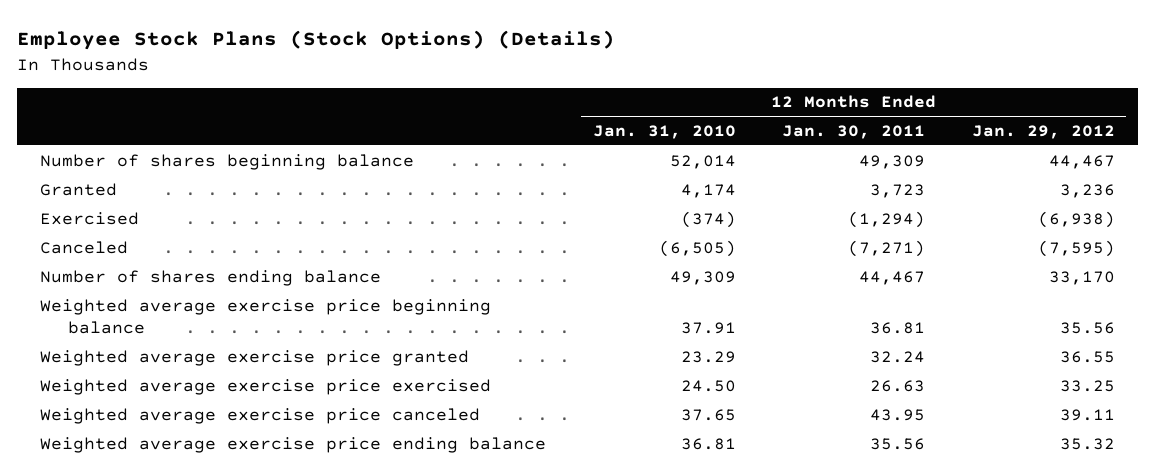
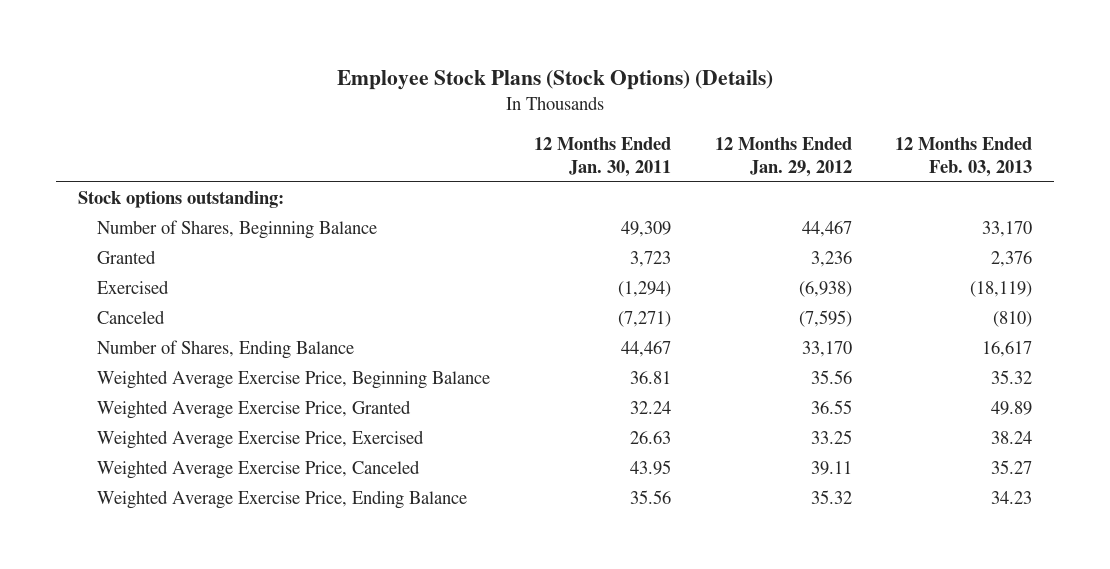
[592,124,736,139] Jan. 31, 2010 -> none
none -> [895,136,1033,178] 12 Months Ended Feb. 03, 2013
none -> [77,190,284,208] Stock options outstanding:
[40,153,415,170] Number of shares beginning balance -> [96,219,377,239] Number of Shares, Beginning Balance
[40,269,382,286] Number of shares ending balance -> [96,339,354,359] Number of Shares, Ending Balance
[40,298,492,335] Weighted average exercise price beginning balance -> [96,369,490,389] Weighted Average Exercise Price, Beginning Balance
[40,349,470,366] Weighted average exercise price granted -> [96,399,411,419] Weighted Average Exercise Price, Granted
[40,378,492,395] Weighted average exercise price exercised -> [96,429,424,449] Weighted Average Exercise Price, Exercised
[40,407,481,424] Weighted average exercise price canceled -> [96,459,420,479] Weighted Average Exercise Price, Canceled
[40,436,547,453] Weighted average exercise price ending balance -> [96,489,467,509] Weighted Average Exercise Price, Ending Balance

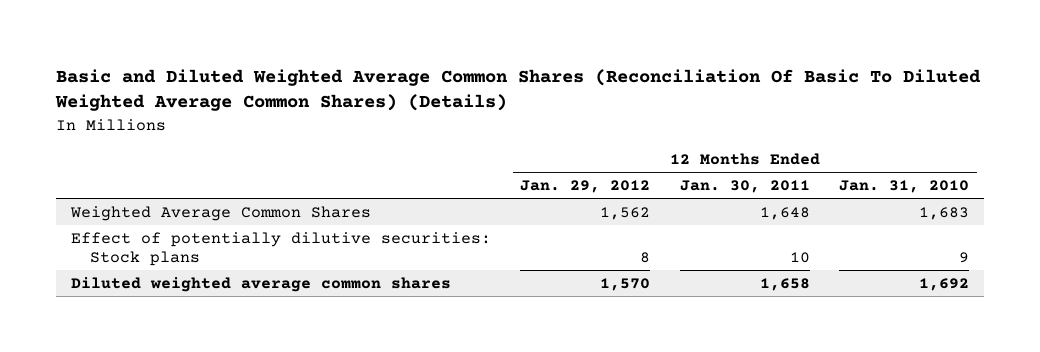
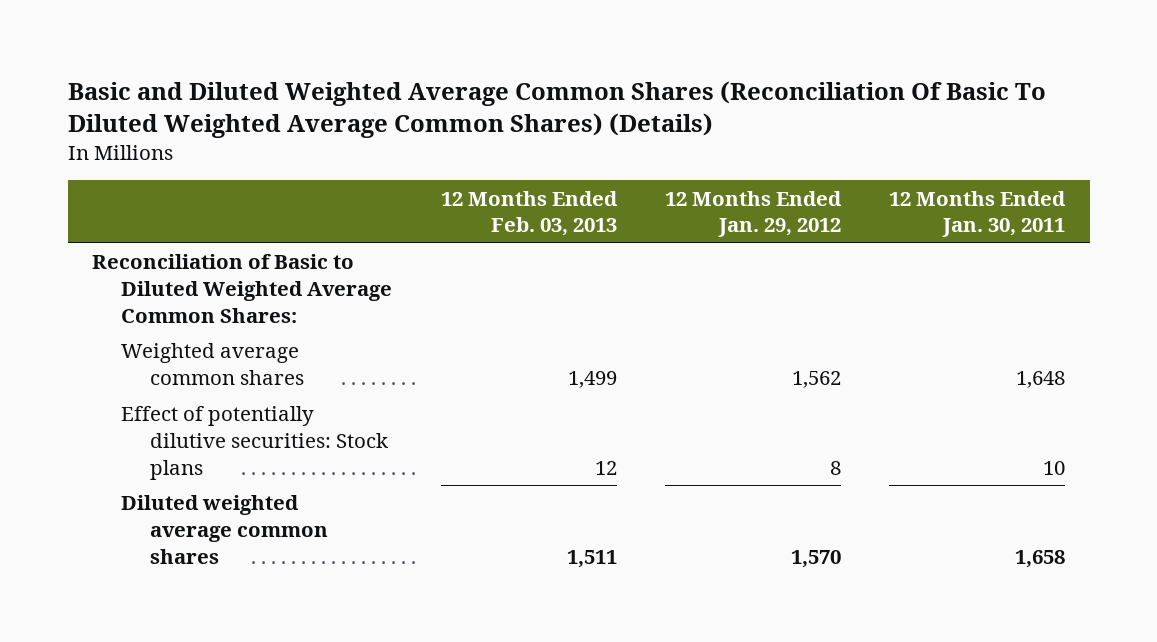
[839,180,970,194] Jan. 31, 2010 -> none
none -> [440,190,618,237] 12 Months Ended Feb. 03, 2013
none -> [91,254,393,323] Reconciliation of Basic to Diluted Weighted Average Common Shares:
[70,205,372,221] Weighted Average Common Shares -> [121,343,305,386] Weighted average common shares

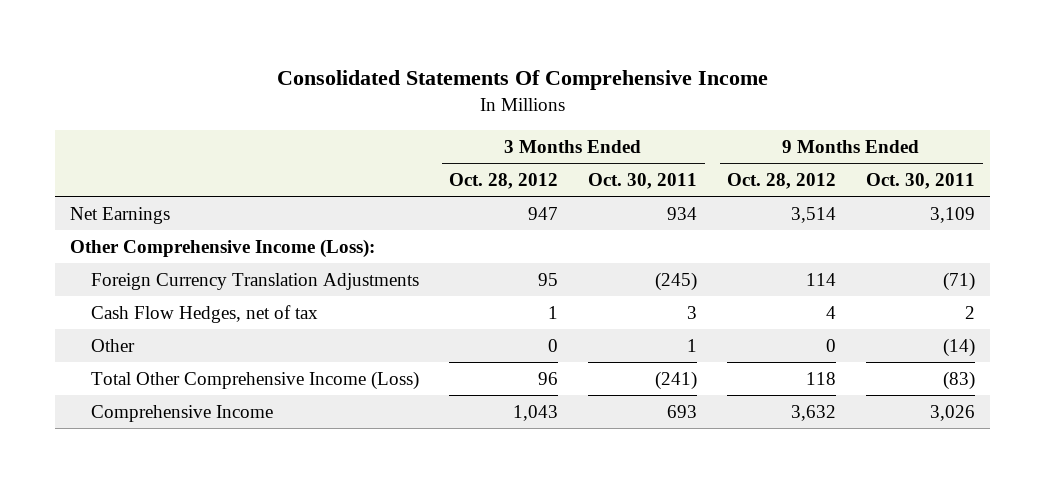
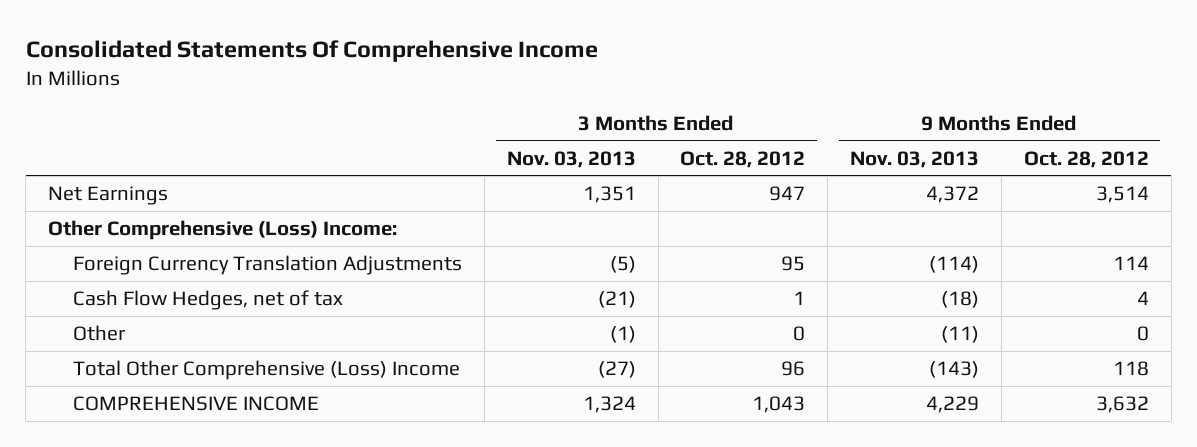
[588,172,698,189] Oct. 30, 2011 -> none
[866,172,976,189] Oct. 30, 2011 -> none
none -> [506,150,636,168] Nov. 03, 2013
none -> [850,150,980,168] Nov. 03, 2013
[70,238,376,258] Other Comprehensive Income (Loss): -> [47,220,397,241] Other Comprehensive (Loss) Income:
[91,370,420,390] Total Other Comprehensive Income (Loss) -> [73,360,461,381] Total Other Comprehensive (Loss) Income
[91,404,274,422] Comprehensive Income -> [73,396,320,412] COMPREHENSIVE INCOME

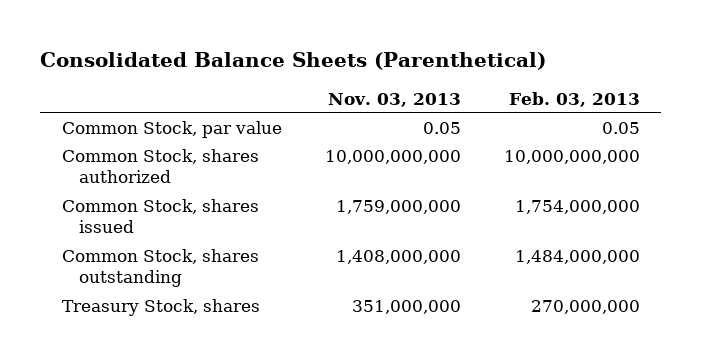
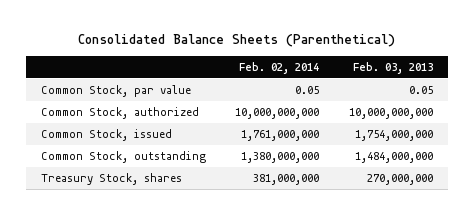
[327,92,461,107] Nov. 03, 2013 -> none
none -> [239,61,320,74] Feb. 02, 2014
[61,148,259,184] Common Stock, shares authorized -> [40,107,199,120] Common Stock, authorized
[61,198,259,234] Common Stock, shares issued -> [40,129,172,142] Common Stock, issued
[61,248,259,288] Common Stock, shares outstanding -> [40,151,206,164] Common Stock, outstanding

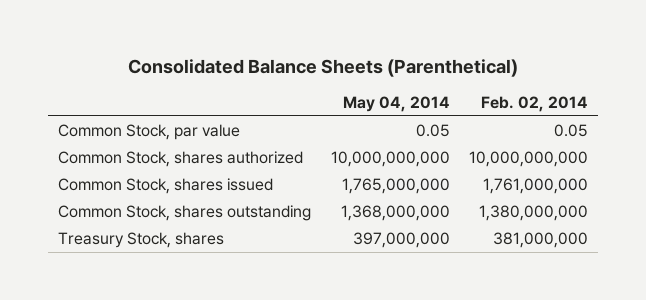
[352,61,433,74] Feb. 03, 2013 -> none
none -> [342,96,450,113] May 04, 2014
[40,107,199,120] Common Stock, authorized -> [57,150,303,167] Common Stock, shares authorized
[40,129,172,142] Common Stock, issued -> [57,177,273,194] Common Stock, shares issued
[40,151,206,164] Common Stock, outstanding -> [57,204,311,221] Common Stock, shares outstanding

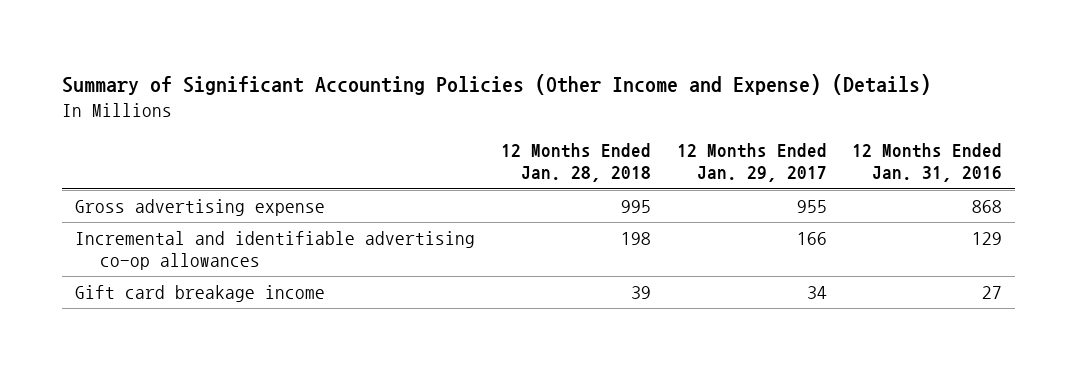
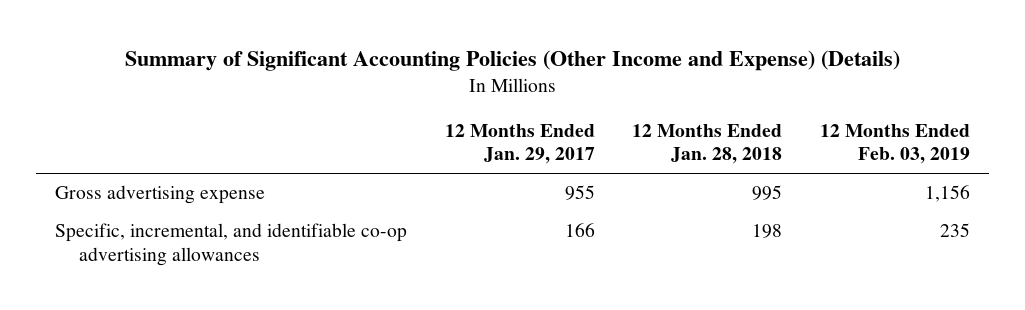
[852,143,1003,183] 12 Months Ended Jan. 31, 2016 -> none
none -> [820,124,971,165] 12 Months Ended Feb. 03, 2019
[74,285,325,303] Gift card breakage income -> none
[74,231,475,271] Incremental and identifiable advertising co-op allowances -> [55,223,408,266] Specific, incremental, and identifiable co-op advertising allowances

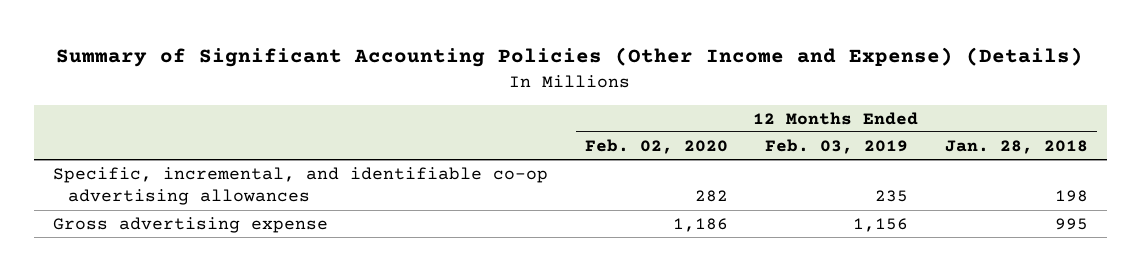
[444,124,595,165] 12 Months Ended Jan. 29, 2017 -> none
none -> [584,138,728,154] Feb. 02, 2020
[55,185,266,205] Gross advertising expense -> [52,216,328,233] Gross advertising expense

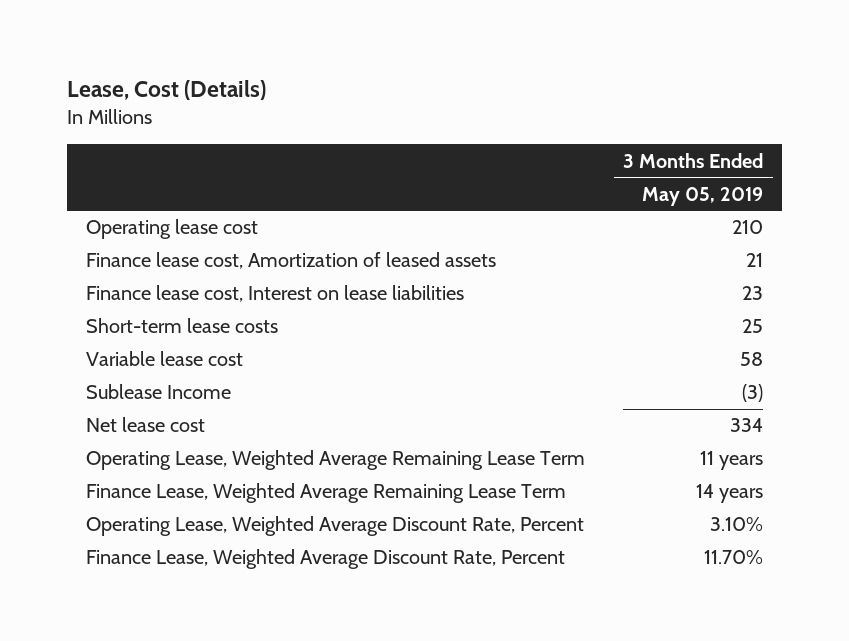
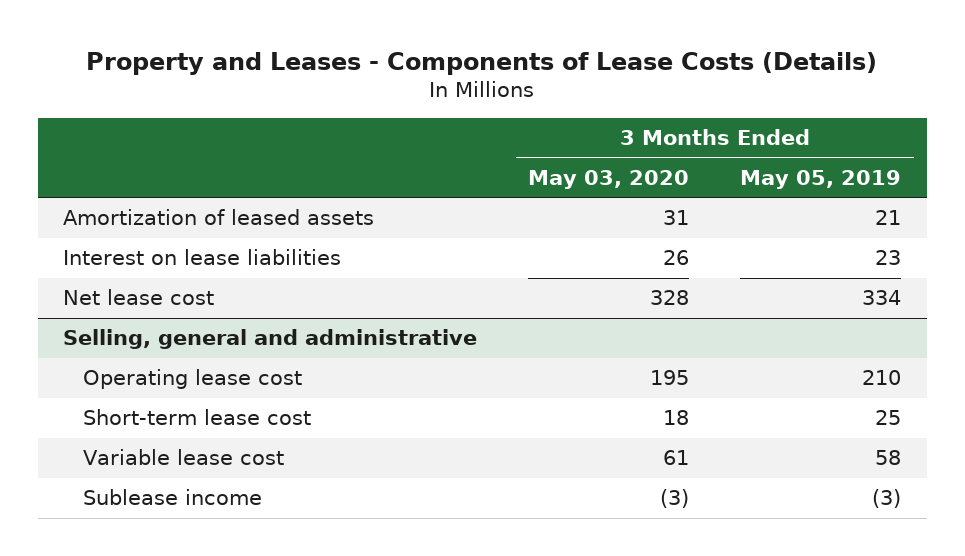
[66,80,266,101] Lease, Cost (Details) -> [86,51,878,75] Property and Leases - Components of Lease Costs (Details)
none -> [528,169,690,189] May 03, 2020
none -> [63,209,375,226] Amortization of leased assets
none -> [63,249,342,266] Interest on lease liabilities
[85,417,205,433] Net lease cost -> [63,289,215,306] Net lease cost
none -> [63,329,478,350] Selling, general and administrative
[85,252,496,270] Finance lease cost, Amortization of leased assets -> none
[85,285,464,303] Finance lease cost, Interest on lease liabilities -> none
[85,318,278,334] Short-term lease costs -> [82,409,311,426] Short-term lease cost
[85,450,585,471] Operating Lease, Weighted Average Remaining Lease Term -> none
[85,483,566,504] Finance Lease, Weighted Average Remaining Lease Term -> none
[85,516,584,537] Operating Lease, Weighted Average Discount Rate, Percent -> none
[85,549,565,570] Finance Lease, Weighted Average Discount Rate, Percent -> none
[85,384,231,400] Sublease Income -> [82,489,262,506] Sublease income

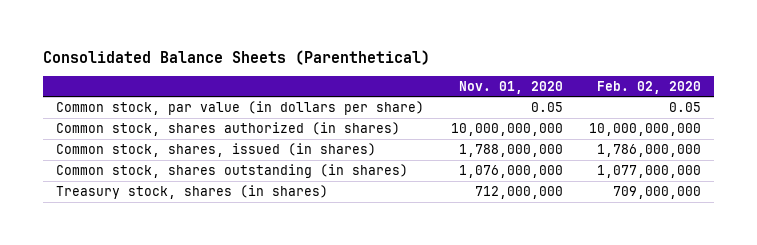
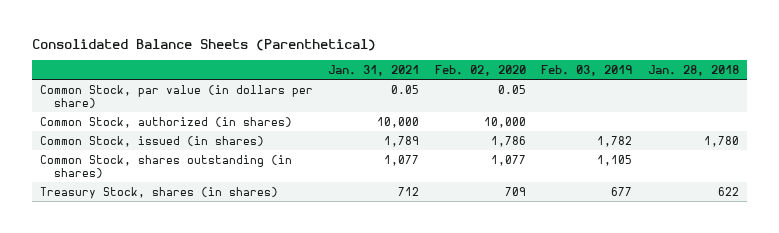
[458,80,563,94] Nov. 01, 2020 -> none
none -> [328,64,420,76] Jan. 31, 2021
none -> [541,64,633,76] Feb. 03, 2019
none -> [647,64,739,76] Jan. 28, 2018
[56,100,425,115] Common stock, par value (in dollars per share) -> [40,84,314,108] Common Stock, par value (in dollars per share)
[56,121,401,136] Common stock, shares authorized (in shares) -> [40,116,293,128] Common Stock, authorized (in shares)
[588,122,701,136] 10,000,000,000 -> [483,116,526,128] 10,000
[56,142,377,157] Common stock, shares, issued (in shares) -> [40,135,265,147] Common Stock, issued (in shares)
[596,143,701,157] 1,786,000,000 -> [490,135,526,147] 1,786
[56,163,409,178] Common stock, shares outstanding (in shares) -> [40,154,293,178] Common Stock, shares outstanding (in shares)
[596,164,701,178] 1,077,000,000 -> [490,154,526,166] 1,077
[56,184,329,199] Treasury stock, shares (in shares) -> [40,186,279,199] Treasury Stock, shares (in shares)
[612,185,701,199] 709,000,000 -> [504,186,526,196] 709

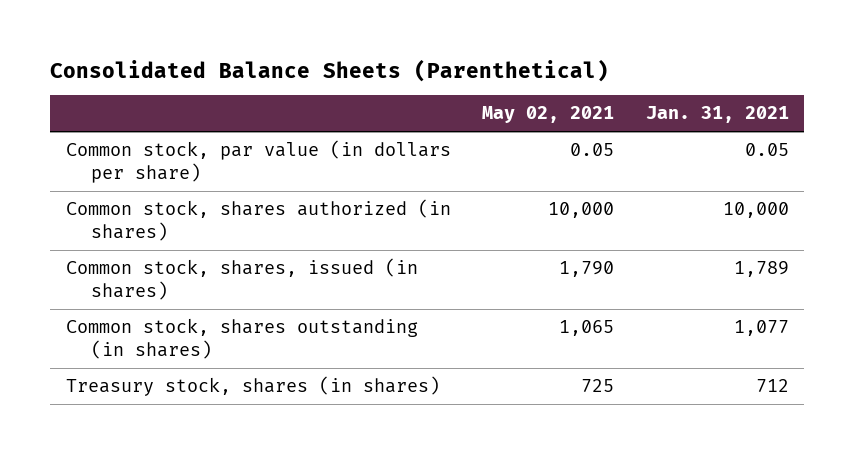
[434,64,526,76] Feb. 02, 2020 -> none
[541,64,633,76] Feb. 03, 2019 -> none
[647,64,739,76] Jan. 28, 2018 -> none
none -> [482,106,615,124] May 02, 2021
[40,84,314,108] Common Stock, par value (in dollars per share) -> [65,140,451,183] Common stock, par value (in dollars per share)
[40,116,293,128] Common Stock, authorized (in shares) -> [65,199,451,241] Common stock, shares authorized (in shares)
[40,135,265,147] Common Stock, issued (in shares) -> [65,258,418,300] Common stock, shares, issued (in shares)
[40,154,293,178] Common Stock, shares outstanding (in shares) -> [65,318,418,359] Common stock, shares outstanding (in shares)
[40,186,279,199] Treasury Stock, shares (in shares) -> [65,376,440,397] Treasury stock, shares (in shares)

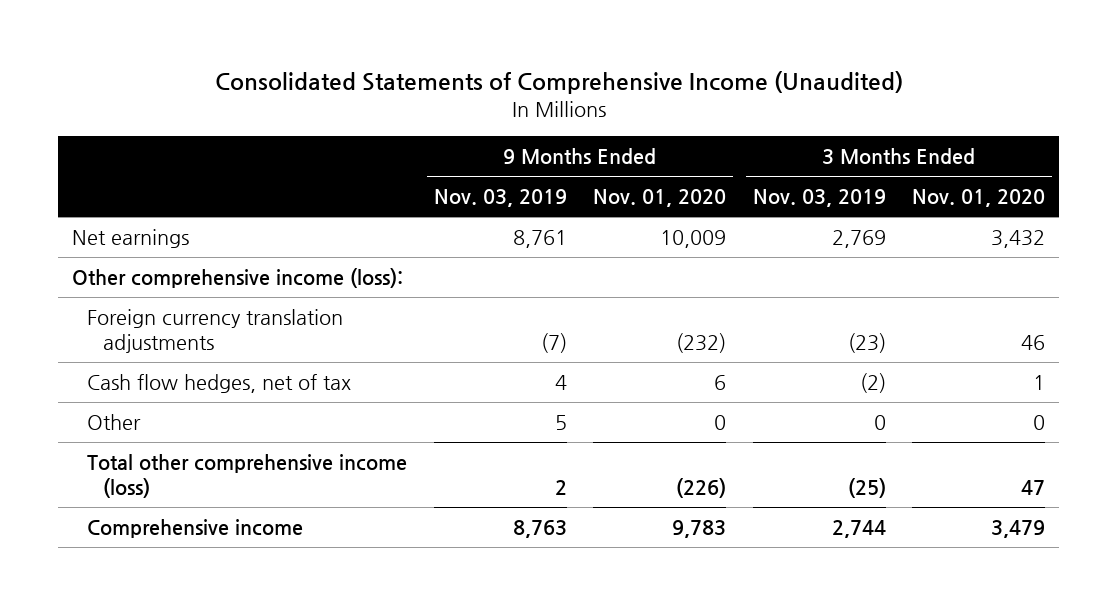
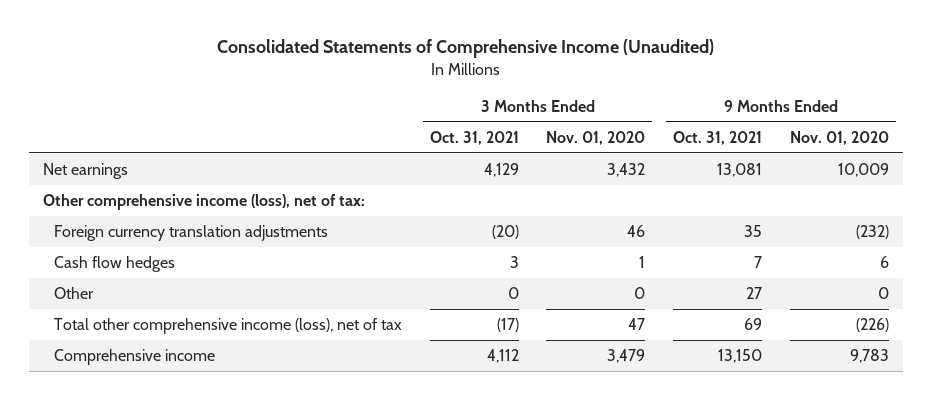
[433,189,567,208] Nov. 03, 2019 -> none
[752,189,886,208] Nov. 03, 2019 -> none
none -> [429,130,519,145] Oct. 31, 2021
none -> [673,130,763,145] Oct. 31, 2021
[71,268,403,289] Other comprehensive income (loss): -> [42,194,365,211] Other comprehensive income (loss), net of tax:
[87,374,352,394] Cash flow hedges, net of tax -> [53,256,175,273] Cash flow hedges
[87,454,408,499] Total other comprehensive income (loss) -> [53,318,402,335] Total other comprehensive income (loss), net of tax

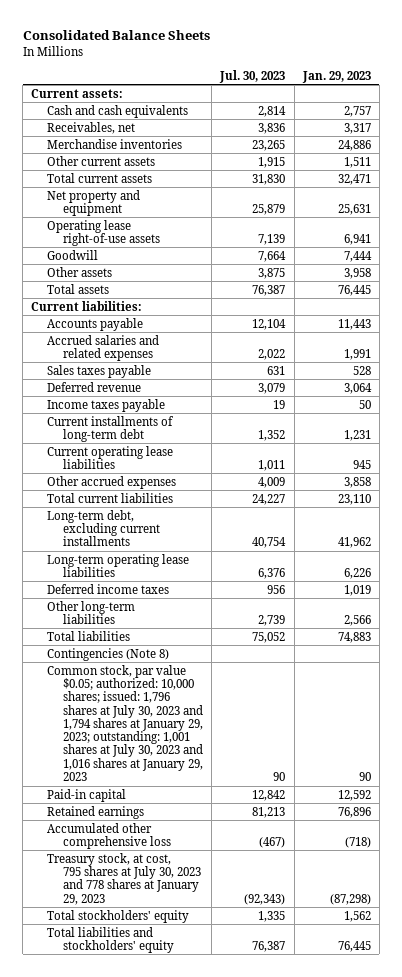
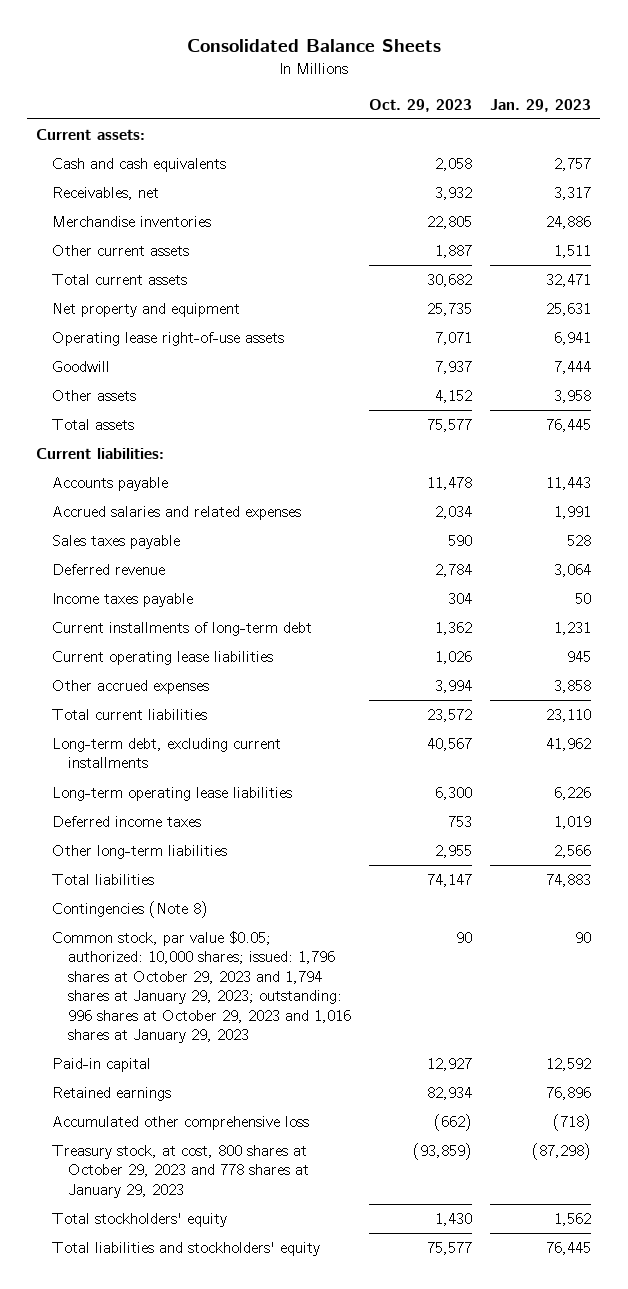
[219,69,286,83] Jul. 30, 2023 -> none
none -> [369,98,473,112] Oct. 29, 2023
[47,664,204,782] Common stock, par value $0.05; authorized: 10,000 shares; issued: 1,796 shares at July 30, 2023 and 1,794 shares at January 29, 2023; outstanding: 1,001 shares at July 30, 2023 and 1,016 shares at January 29, 2023 -> [52,931,352,1043] Common stock, par value $0.05; authorized: 10,000 shares; issued: 1,796 shares at October 29, 2023 and 1,794 shares at January 29, 2023; outstanding: 996 shares at October 29, 2023 and 1,016 shares at January 29, 2023
[47,852,202,905] Treasury stock, at cost, 795 shares at July 30, 2023 and 778 shares at January 29, 2023 -> [52,1145,310,1198] Treasury stock, at cost, 800 shares at October 29, 2023 and 778 shares at January 29, 2023

